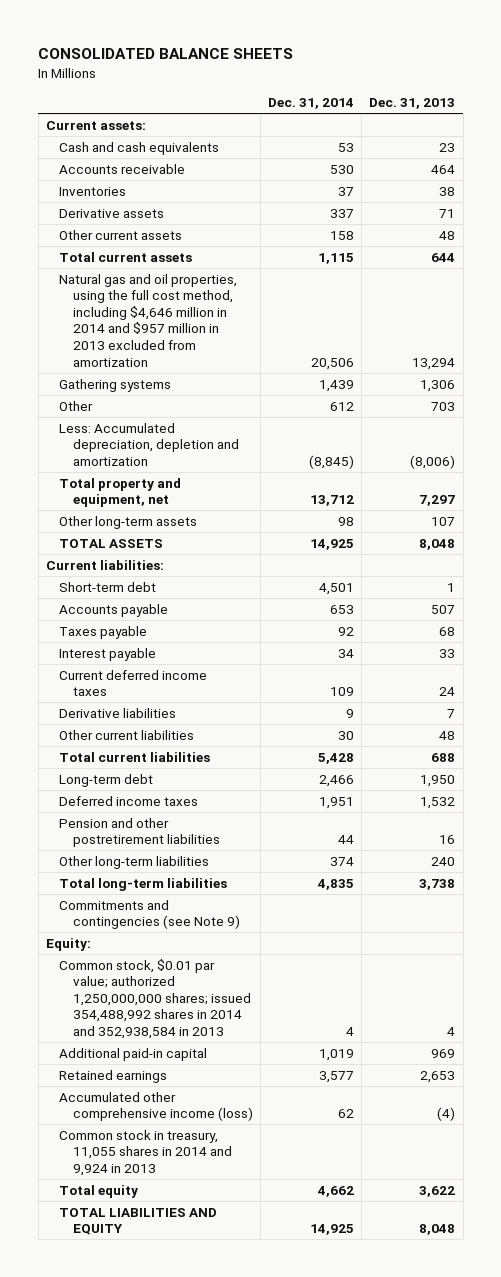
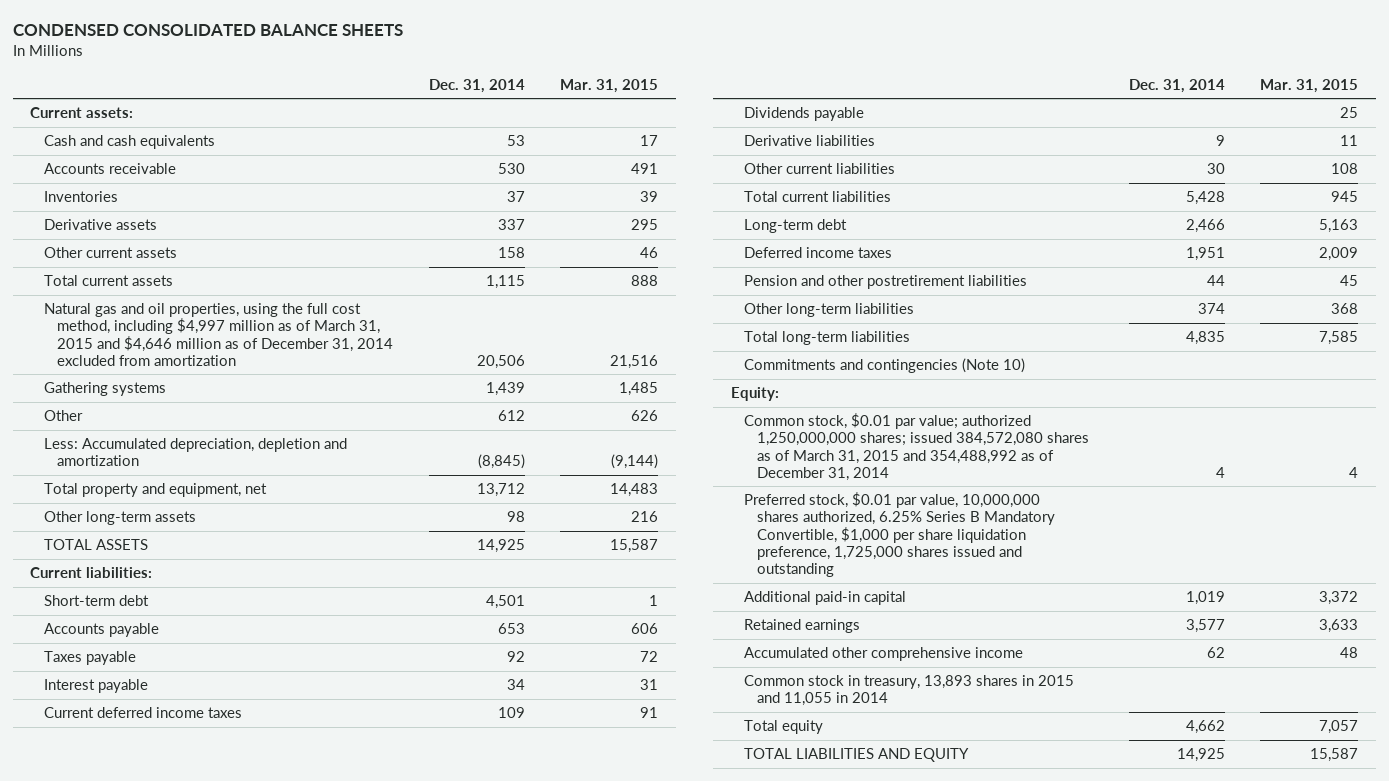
[38,48,294,60] CONSOLIDATED BALANCE SHEETS -> [12,23,403,36] CONDENSED CONSOLIDATED BALANCE SHEETS
[369,98,456,110] Dec. 31, 2013 -> none
none -> [560,78,659,93] Mar. 31, 2015
[59,273,238,367] Natural gas and oil properties, using the full cost method, including $4,646 million in 2014 and $957 million in 2013 excluded from amortization -> [43,303,394,366] Natural gas and oil properties, using the full cost method, including $4,997 million as of March 31, 2015 and $4,646 million as of December 31, 2014 excluded from amortization
none -> [743,107,864,122] Dividends payable
[59,899,240,930] Commitments and contingencies (see Note 9) -> [743,358,1025,374] Commitments and contingencies (Note 10)
[59,958,251,1040] Common stock, $0.01 par value; authorized 1,250,000,000 shares; issued 354,488,992 shares in 2014 and 352,938,584 in 2013 -> [743,413,1090,481] Common stock, $0.01 par value; authorized 1,250,000,000 shares; issued 384,572,080 shares as of March 31, 2015 and 354,488,992 as of December 31, 2014
none -> [743,492,1056,578] Preferred stock, $0.01 par value, 10,000,000 shares authorized, 6.25% Series B Mandatory Convertible, $1,000 per share liquidation preference, 1,725,000 shares issued and outstanding
[59,1091,253,1122] Accumulated other comprehensive income (loss) -> [743,647,1023,662] Accumulated other comprehensive income
[59,1129,232,1176] Common stock in treasury, 11,055 shares in 2014 and 9,924 in 2013 -> [743,675,1074,707] Common stock in treasury, 13,893 shares in 2015 and 11,055 in 2014

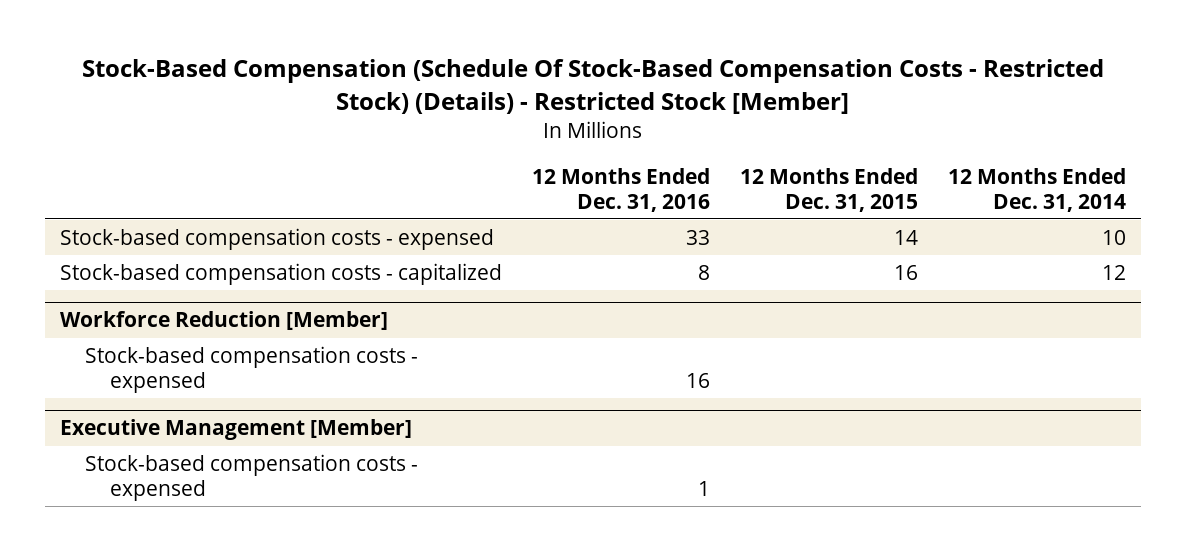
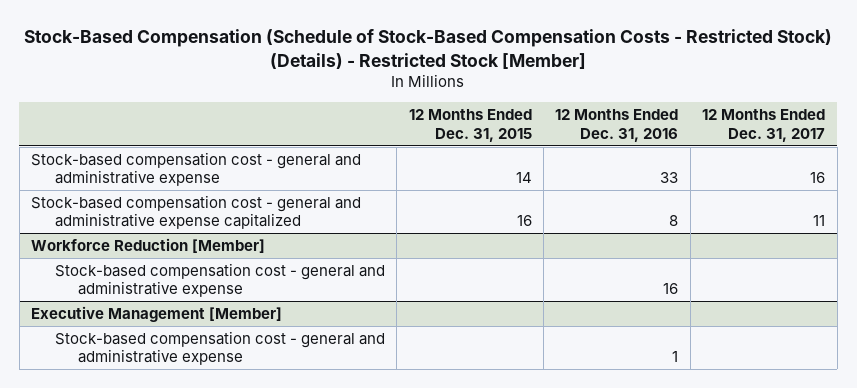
[81,59,1104,114] Stock-Based Compensation (Schedule Of Stock-Based Compensation Costs - Restricted Stock) (Details) - Restricted Stock [Member] -> [24,29,833,69] Stock-Based Compensation (Schedule of Stock-Based Compensation Costs - Restricted Stock) (Details) - Restricted Stock [Member]
[947,168,1126,212] 12 Months Ended Dec. 31, 2014 -> none
none -> [702,109,826,142] 12 Months Ended Dec. 31, 2017
[59,228,494,251] Stock-based compensation costs - expensed -> [31,152,362,187] Stock-based compensation cost - general and administrative expense
[59,263,502,286] Stock-based compensation costs - capitalized -> [31,195,362,230] Stock-based compensation cost - general and administrative expense capitalized
[84,346,418,393] Stock-based compensation costs - expensed -> [54,263,385,298] Stock-based compensation cost - general and administrative expense
[84,454,418,501] Stock-based compensation costs - expensed -> [54,331,385,366] Stock-based compensation cost - general and administrative expense

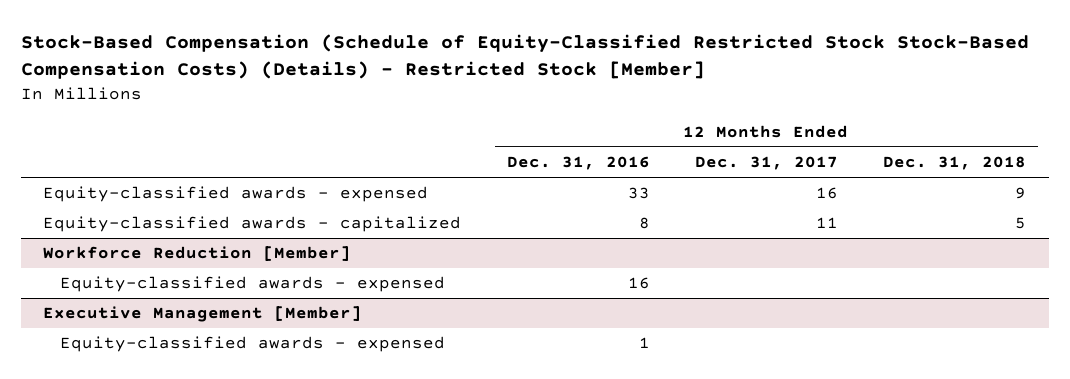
[24,29,833,69] Stock-Based Compensation (Schedule of Stock-Based Compensation Costs - Restricted Stock) (Details) - Restricted Stock [Member] -> [20,34,1029,80] Stock-Based Compensation (Schedule of Equity-Classified Restricted Stock Stock-Based Compensation Costs) (Details) - Restricted Stock [Member]
[408,109,532,142] 12 Months Ended Dec. 31, 2015 -> none
none -> [883,156,1027,171] Dec. 31, 2018
[31,152,362,187] Stock-based compensation cost - general and administrative expense -> [43,186,429,203] Equity-classified awards - expensed
[31,195,362,230] Stock-based compensation cost - general and administrative expense capitalized -> [43,216,462,233] Equity-classified awards - capitalized
[54,263,385,298] Stock-based compensation cost - general and administrative expense -> [59,276,445,293] Equity-classified awards - expensed
[54,331,385,366] Stock-based compensation cost - general and administrative expense -> [59,336,445,353] Equity-classified awards - expensed

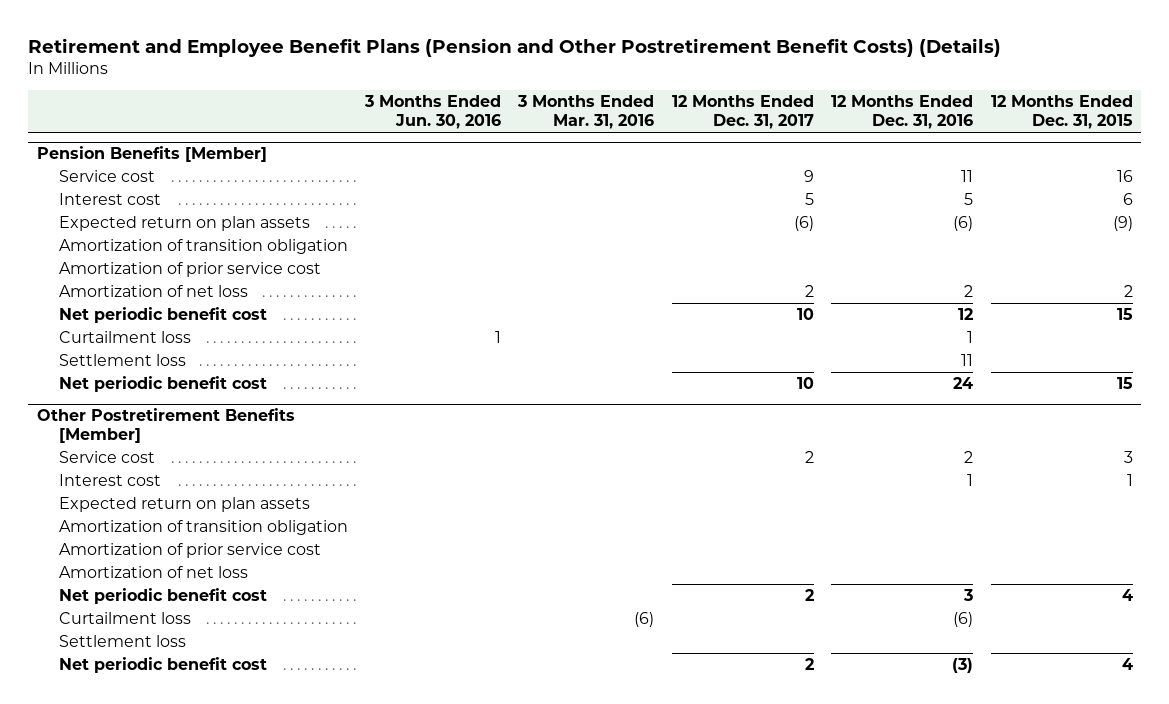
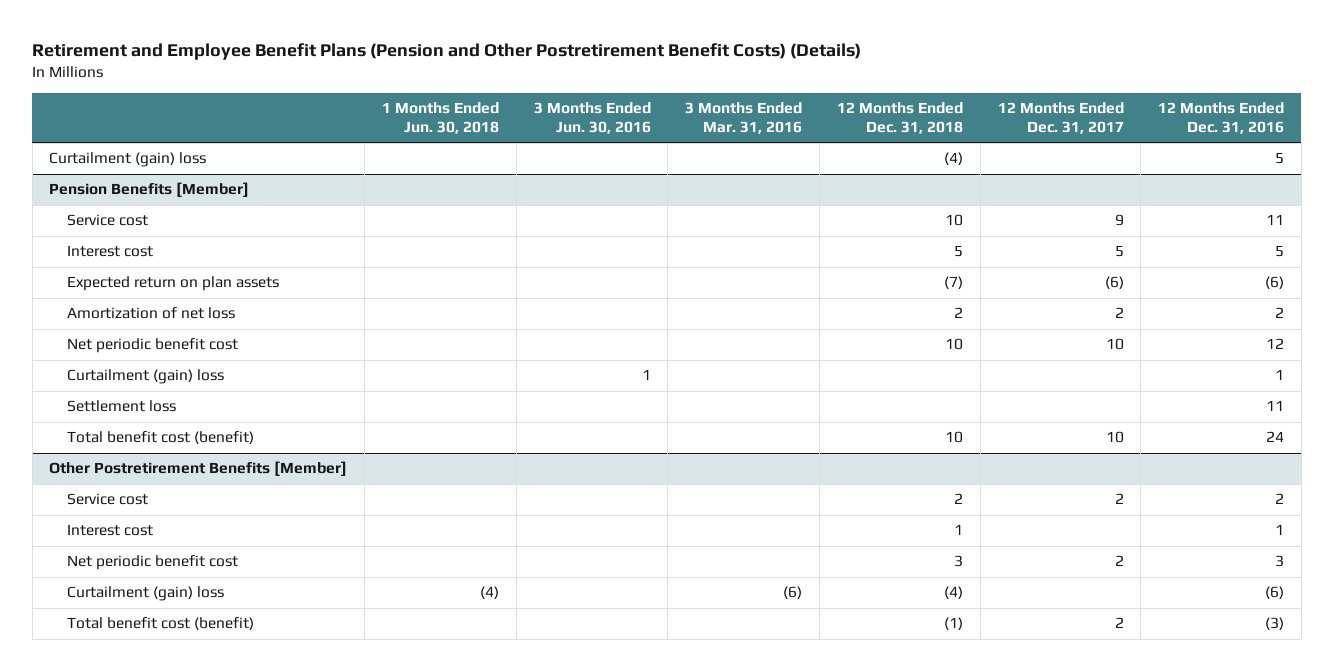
[990,95,1133,130] 12 Months Ended Dec. 31, 2015 -> none
none -> [381,102,499,134] 1 Months Ended Jun. 30, 2018
none -> [836,102,963,134] 12 Months Ended Dec. 31, 2018
none -> [49,152,207,168] Curtailment (gain) loss
[58,239,348,255] Amortization of transition obligation -> none
[58,262,321,278] Amortization of prior service cost -> none
[58,331,191,344] Curtailment loss -> [67,369,225,385] Curtailment (gain) loss
[58,376,267,393] Net periodic benefit cost -> [67,431,255,445] Total benefit cost (benefit)
[58,497,310,513] Expected return on plan assets -> none
[58,520,348,536] Amortization of transition obligation -> none
[58,543,321,559] Amortization of prior service cost -> none
[58,566,248,579] Amortization of net loss -> none
[58,635,186,648] Settlement loss -> none
[58,657,267,674] Net periodic benefit cost -> none
[58,612,191,625] Curtailment loss -> [67,586,225,602] Curtailment (gain) loss
none -> [67,617,255,631] Total benefit cost (benefit)

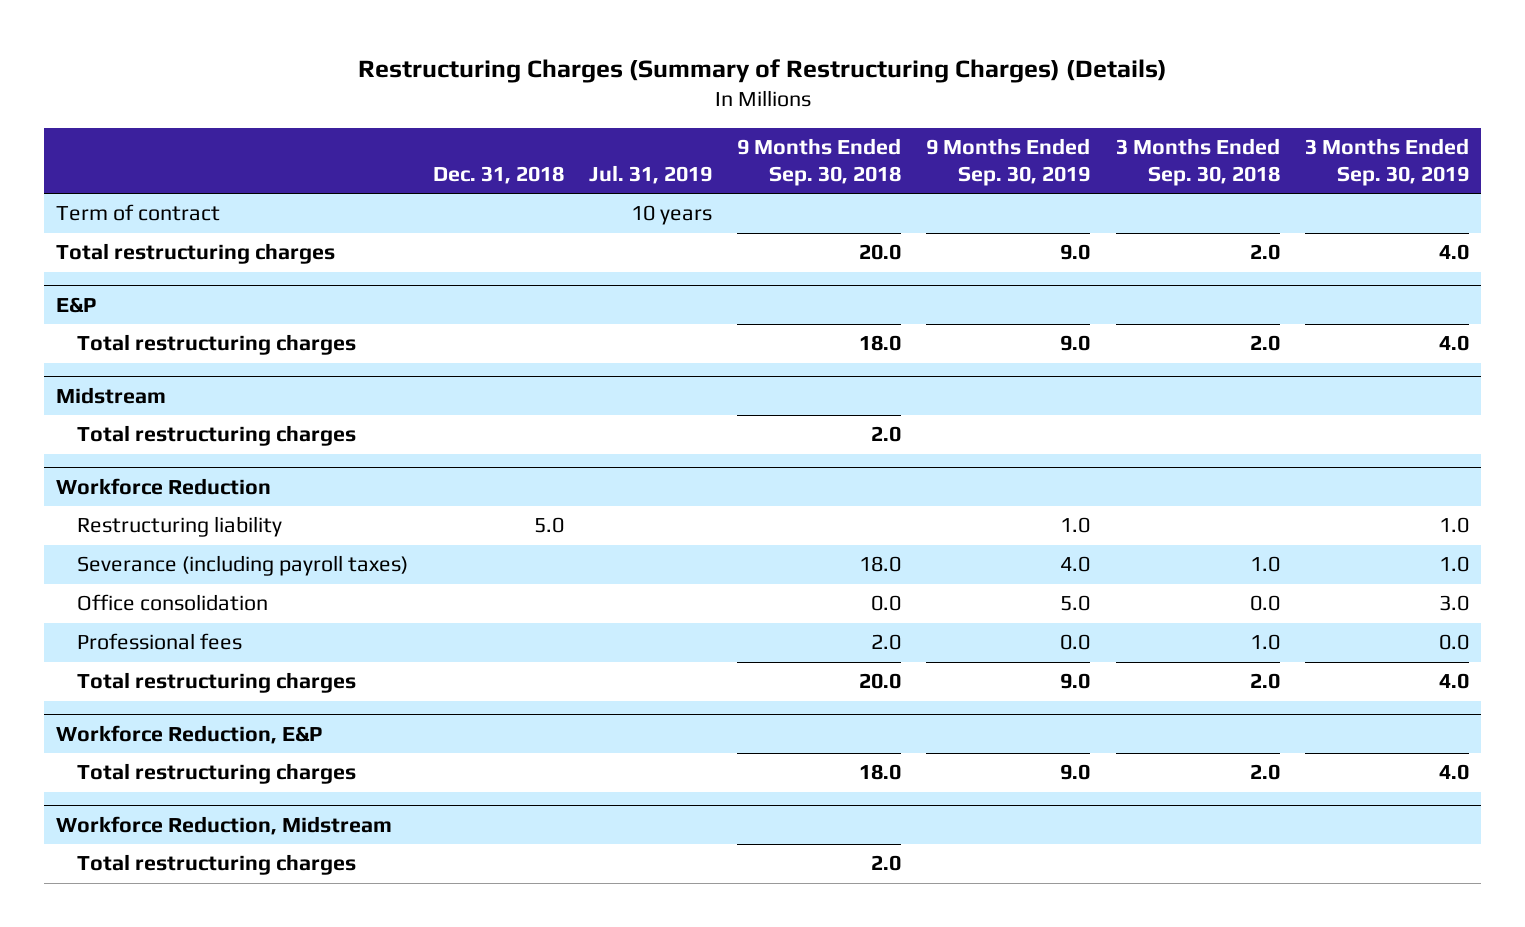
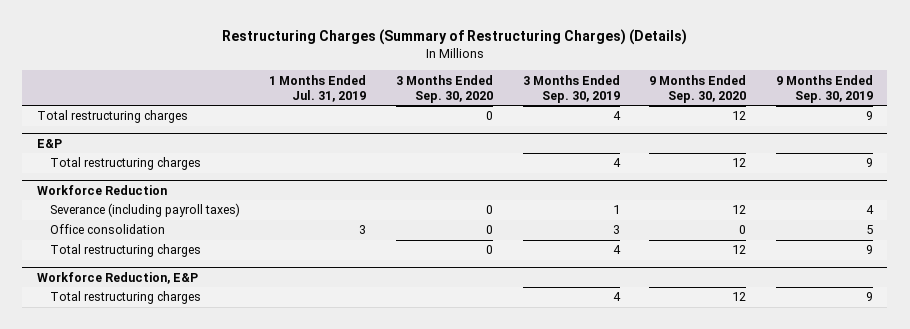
[432,165,564,184] Dec. 31, 2018 -> none
[588,164,712,184] Jul. 31, 2019 -> none
[737,138,902,186] 9 Months Ended Sep. 30, 2018 -> none
[1115,138,1280,186] 3 Months Ended Sep. 30, 2018 -> none
none -> [269,74,367,102] 1 Months Ended Jul. 31, 2019
none -> [395,74,493,103] 3 Months Ended Sep. 30, 2020
none -> [649,74,747,103] 9 Months Ended Sep. 30, 2020
[56,204,221,222] Term of contract -> none
[1060,244,1091,261] 9.0 -> [865,111,873,121] 9
[1438,244,1469,261] 4.0 -> [612,111,621,121] 4
[56,386,167,404] Midstream -> none
[76,425,356,447] Total restructuring charges -> none
[1060,335,1091,352] 9.0 -> [865,158,873,168] 9
[1438,335,1469,352] 4.0 -> [612,158,621,168] 4
[76,516,282,538] Restructuring liability -> none
[76,633,242,651] Professional fees -> none
[1060,556,1091,573] 4.0 -> [865,205,874,215] 4
[1438,556,1469,573] 1.0 -> [612,205,620,215] 1
[1060,595,1091,612] 5.0 -> [865,225,873,235] 5
[1438,595,1469,612] 3.0 -> [612,225,620,235] 3
[1060,673,1091,690] 9.0 -> [865,245,873,255] 9
[1438,673,1469,690] 4.0 -> [612,245,621,255] 4
[56,815,393,835] Workforce Reduction, Midstream -> none
[76,854,356,876] Total restructuring charges -> none
[1060,764,1091,781] 9.0 -> [865,292,873,302] 9
[1438,764,1469,781] 4.0 -> [612,292,621,302] 4

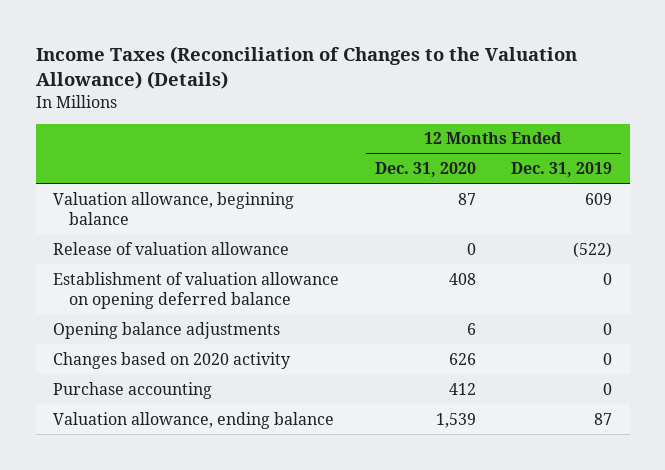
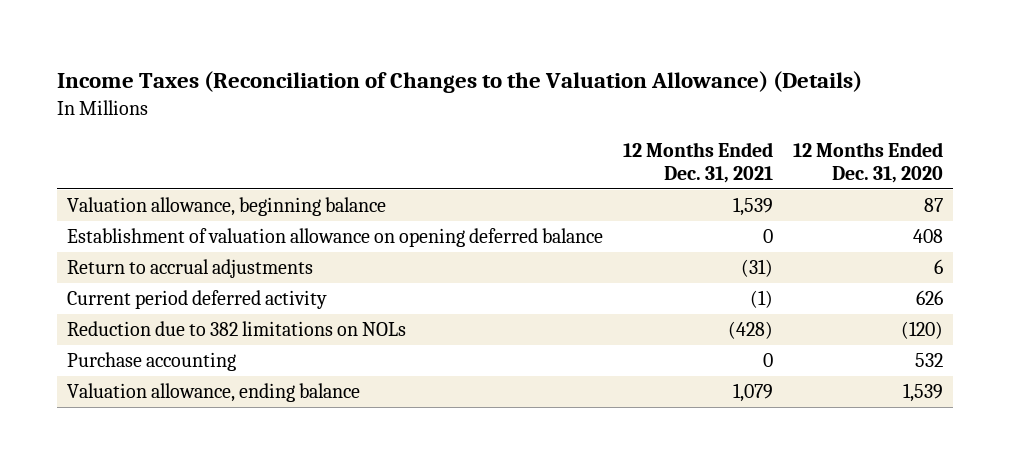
[511,162,613,178] Dec. 31, 2019 -> none
none -> [623,141,774,184] 12 Months Ended Dec. 31, 2021
[53,241,290,255] Release of valuation allowance -> none
[53,321,281,339] Opening balance adjustments -> none
none -> [67,259,314,279] Return to accrual adjustments
[53,351,292,369] Changes based on 2020 activity -> [67,290,328,310] Current period deferred activity
none -> [67,321,407,337] Reduction due to 382 limitations on NOLs
[448,382,476,395] 412 -> [915,353,944,368] 532

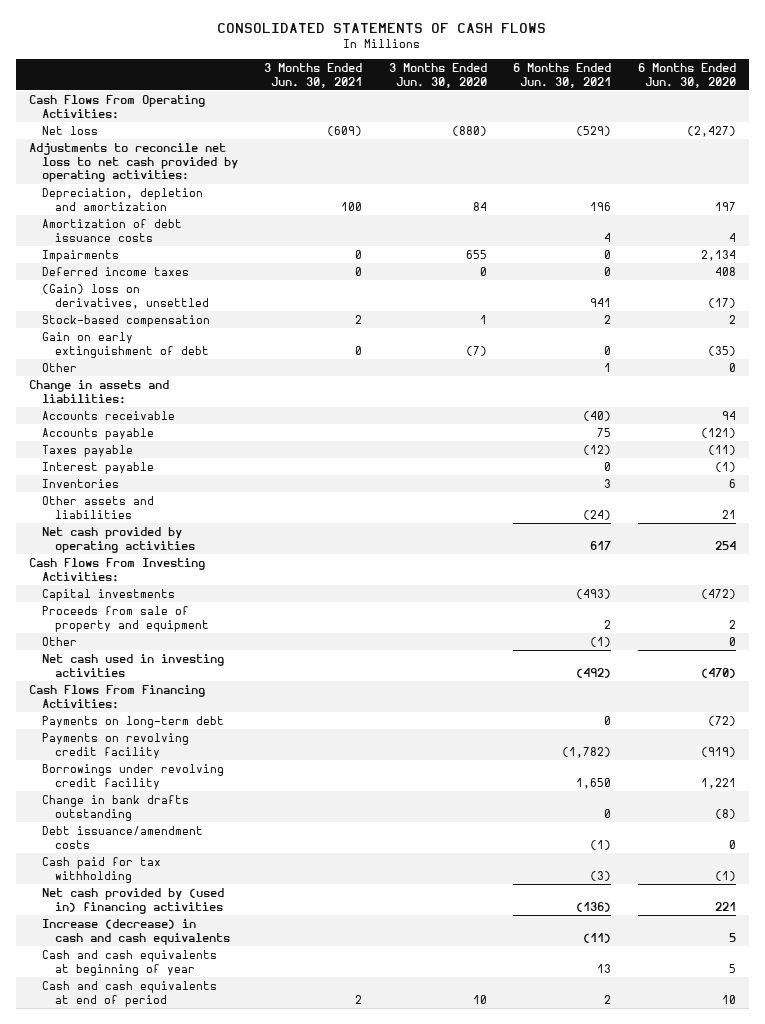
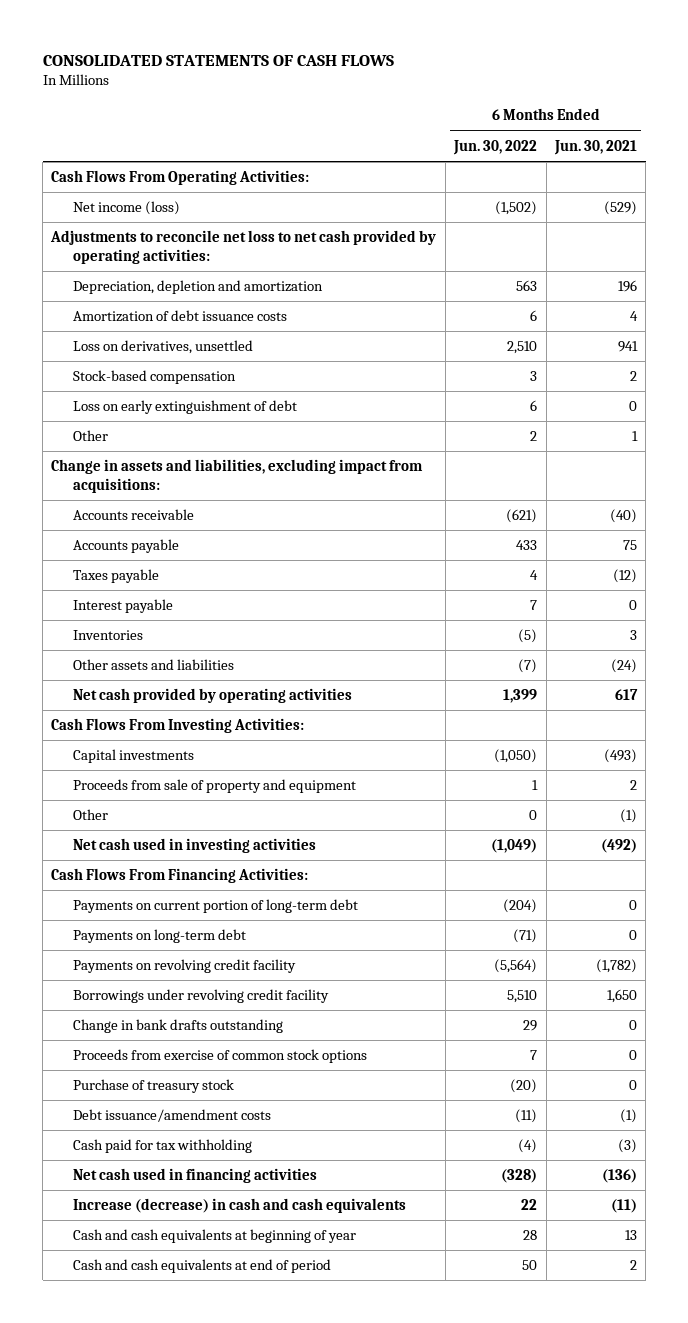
[264,62,363,88] 3 Months Ended Jun. 30, 2021 -> none
[388,62,487,88] 3 Months Ended Jun. 30, 2020 -> none
[637,62,736,88] 6 Months Ended Jun. 30, 2020 -> none
none -> [453,139,538,155] Jun. 30, 2022
[41,125,98,135] Net loss -> [73,201,181,216] Net income (loss)
[41,249,119,262] Impairments -> none
[41,266,189,276] Deferred income taxes -> none
[41,283,210,309] (Gain) loss on derivatives, unsettled -> [73,340,254,355] Loss on derivatives, unsettled
[41,331,210,358] Gain on early extinguishment of debt -> [73,400,298,415] Loss on early extinguishment of debt
[28,379,169,404] Change in assets and liabilities: -> [51,459,424,493] Change in assets and liabilities, excluding impact from acquisitions:
none -> [73,899,359,914] Payments on current portion of long-term debt
none -> [73,1049,368,1064] Proceeds from exercise of common stock options
none -> [73,1079,235,1094] Purchase of treasury stock
[41,887,224,914] Net cash provided by (used in) financing activities -> [73,1168,318,1184] Net cash used in financing activities

